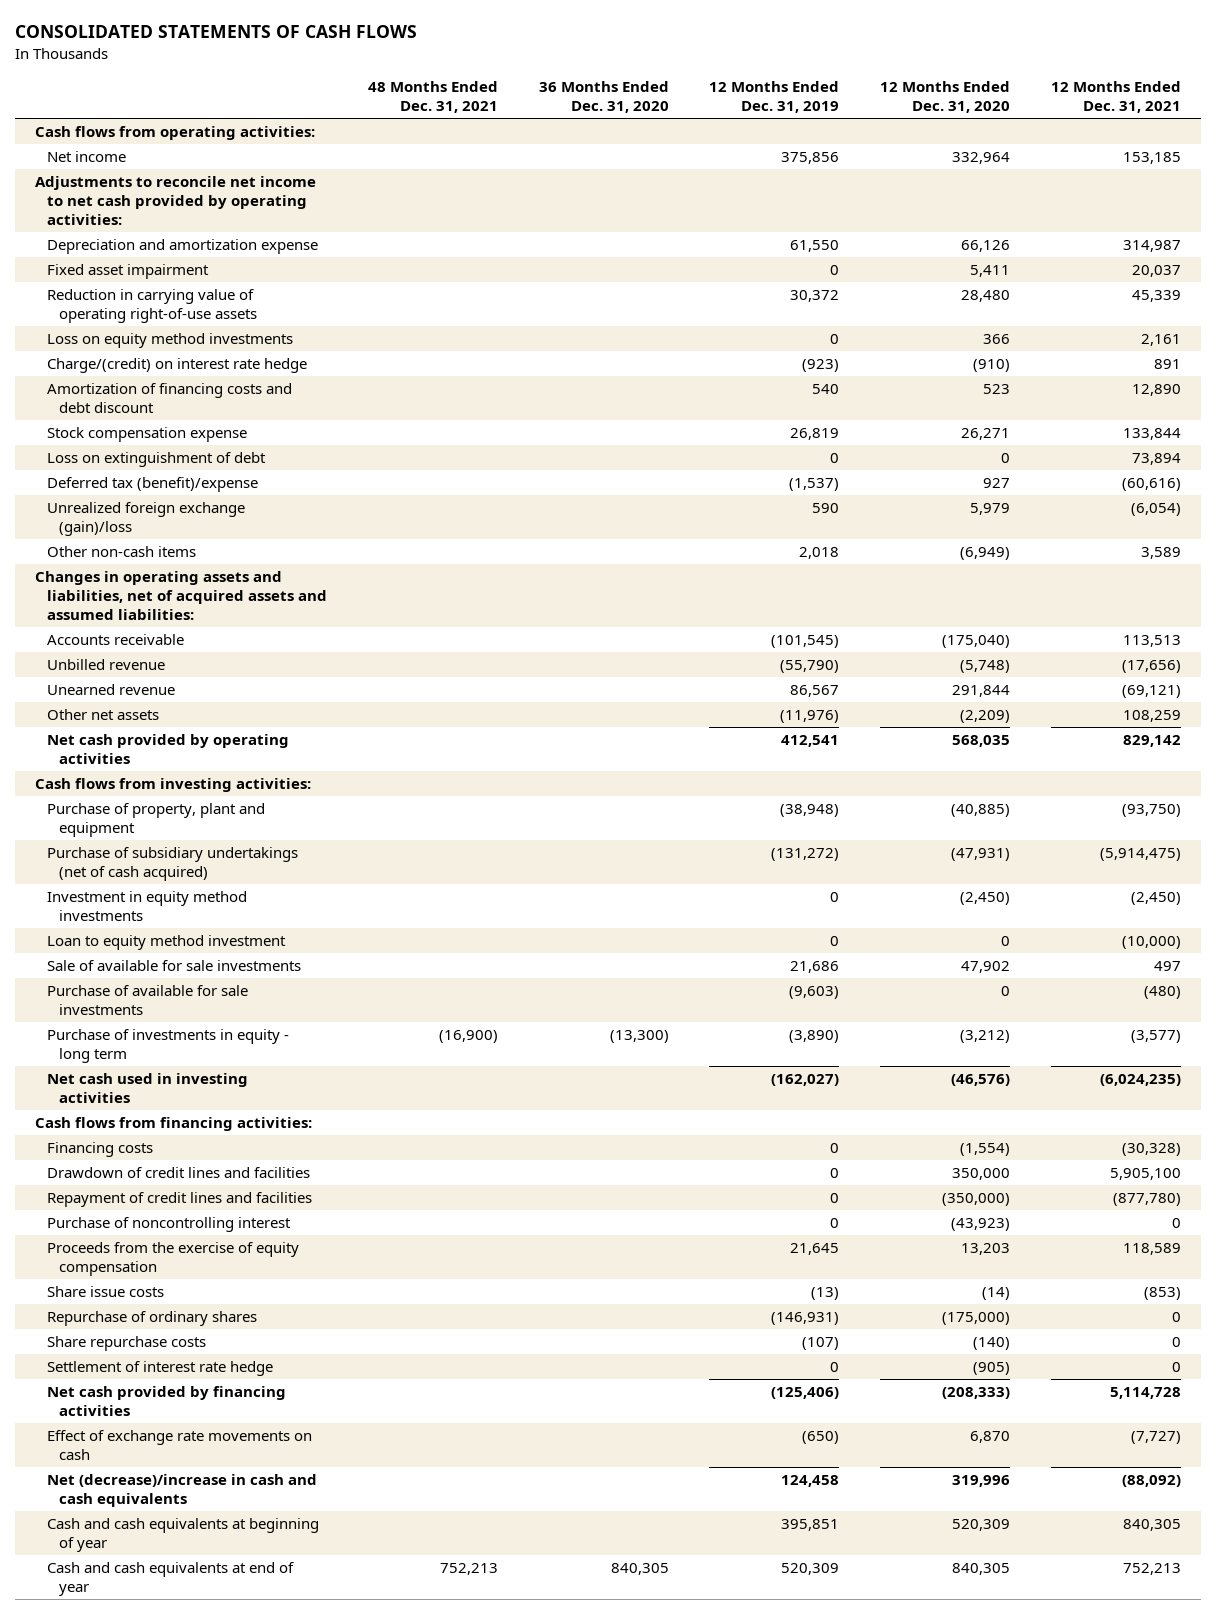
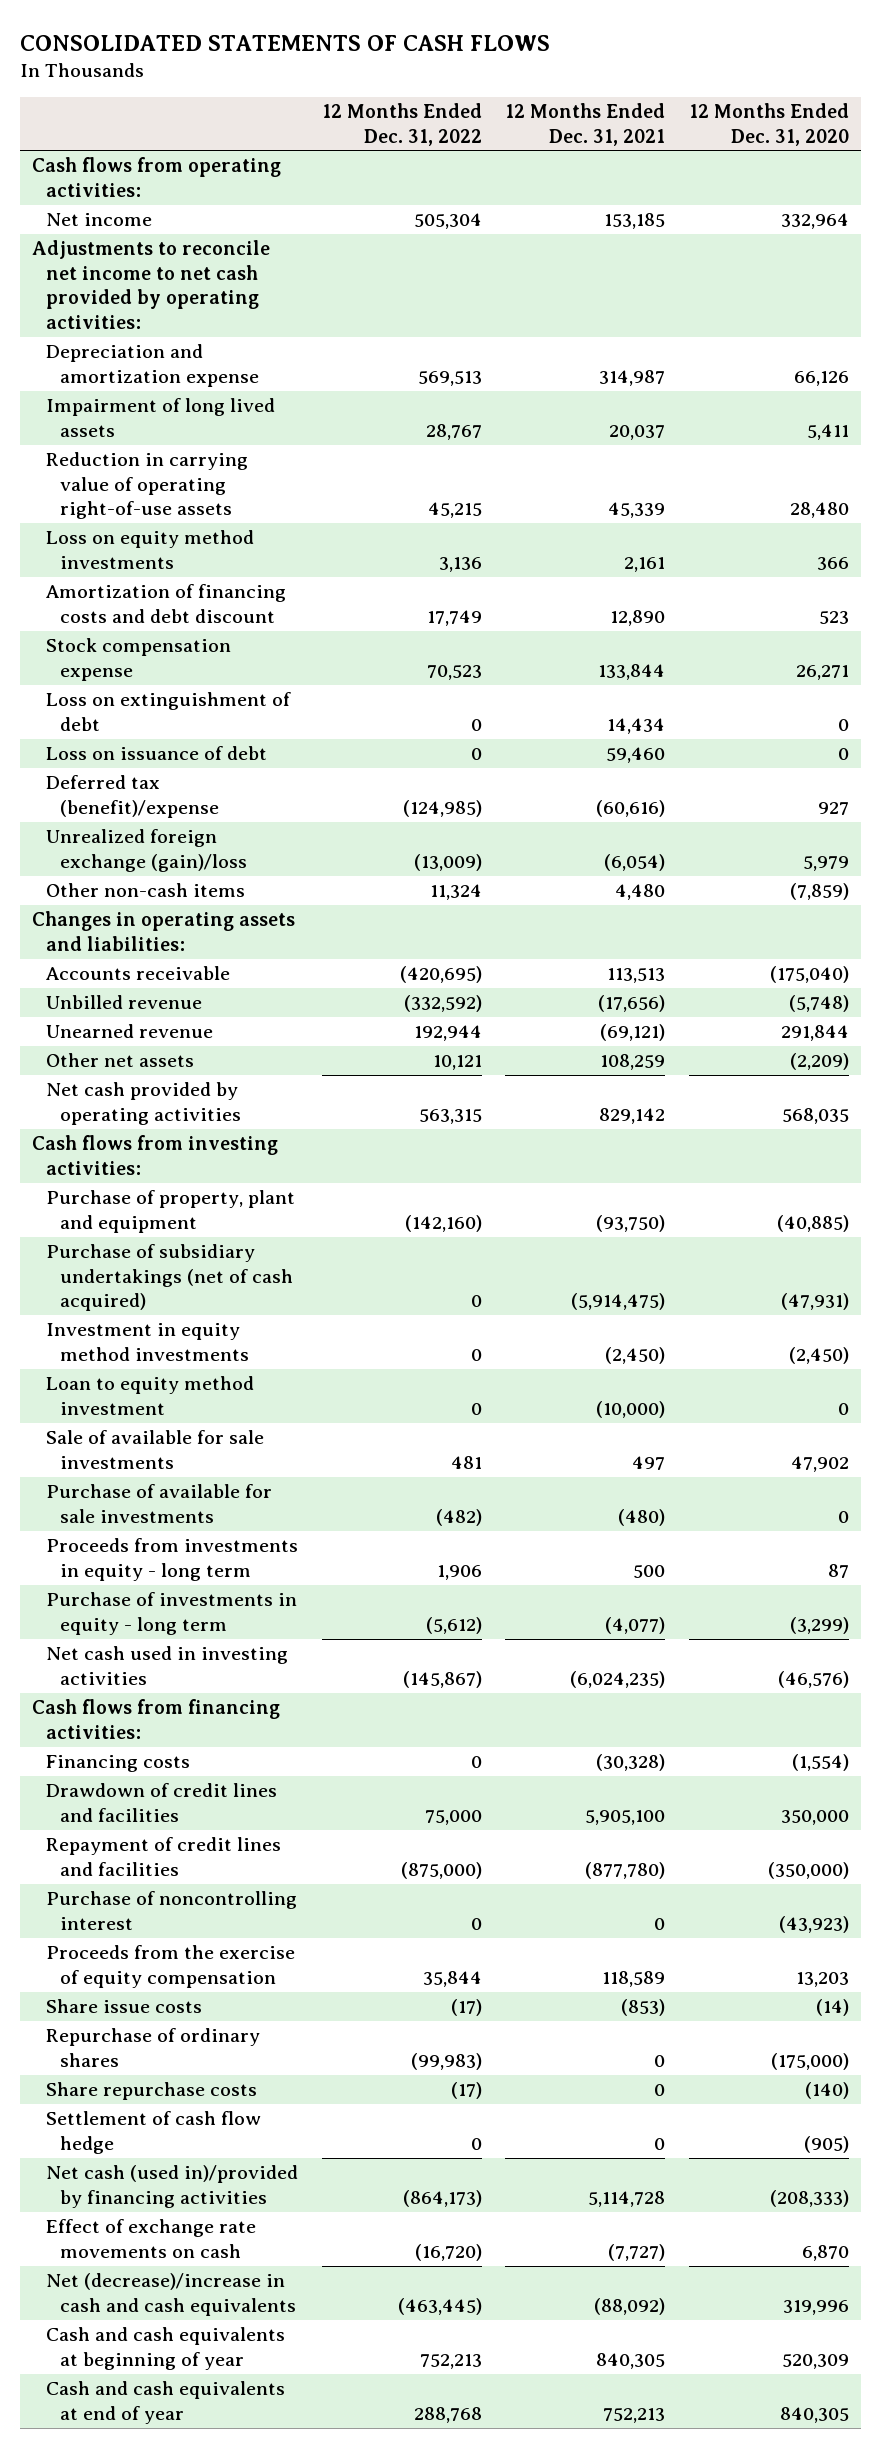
[367,81,498,114] 48 Months Ended Dec. 31, 2021 -> none
[538,81,669,114] 36 Months Ended Dec. 31, 2020 -> none
[709,81,840,114] 12 Months Ended Dec. 31, 2019 -> none
none -> [321,103,482,146] 12 Months Ended Dec. 31, 2022
[47,264,210,280] Fixed asset impairment -> [45,398,275,437] Impairment of long lived assets
[47,358,308,374] Charge/(credit) on interest rate hedge -> none
[1131,453,1181,466] 73,894 -> [607,717,666,734] 14,434
none -> [45,746,267,761] Loss on issuance of debt
[960,547,1011,561] (6,949) -> [789,883,849,901] (7,859)
[1140,547,1181,560] 3,589 -> [615,884,666,901] 4,480
[35,571,328,620] Changes in operating assets and liabilities, net of acquired assets and assumed liabilities: -> [31,911,295,951] Changes in operating assets and liabilities:
none -> [45,1538,298,1581] Proceeds from investments in equity - long term
[960,1030,1011,1044] (3,212) -> [789,1616,849,1634] (3,299)
[1130,1030,1181,1044] (3,577) -> [605,1616,666,1634] (4,077)
[47,1361,274,1377] Settlement of interest rate hedge -> [45,2111,261,2154] Settlement of cash flow hedge
[47,1386,287,1417] Net cash provided by financing activities -> [45,2165,298,2208] Net cash (used in)/provided by financing activities

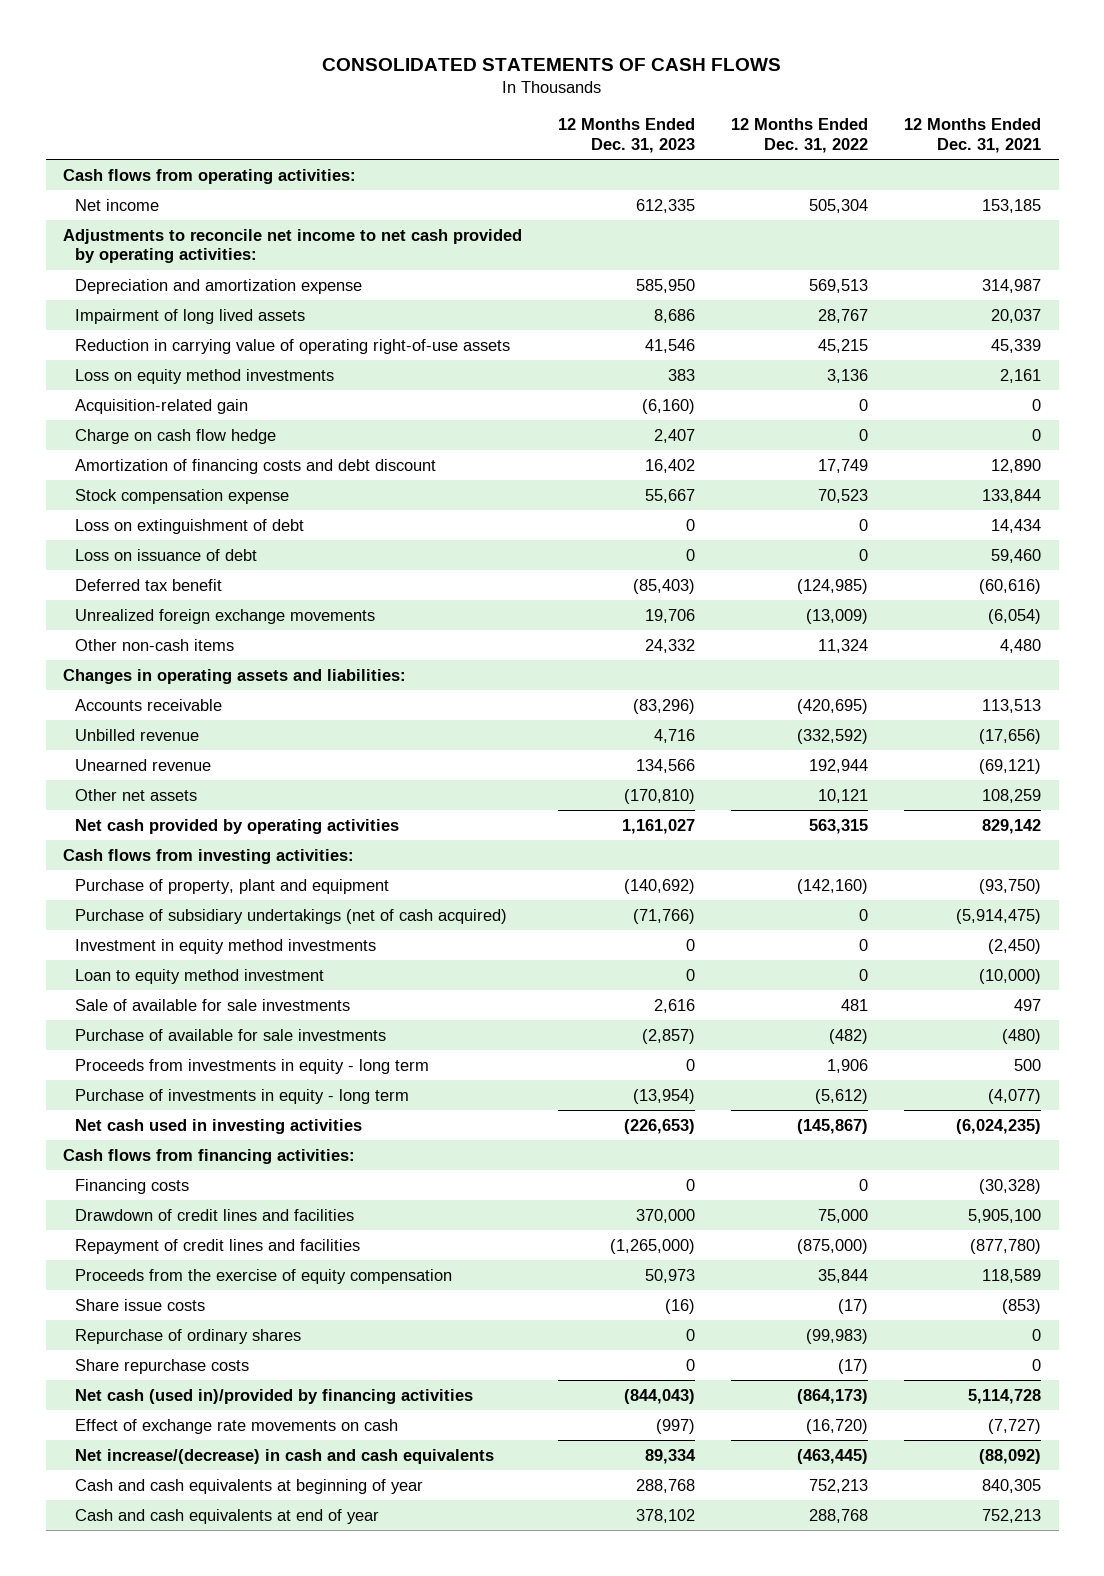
[688,103,849,146] 12 Months Ended Dec. 31, 2020 -> none
none -> [558,118,696,154] 12 Months Ended Dec. 31, 2023
none -> [75,398,249,414] Acquisition-related gain
none -> [75,428,277,444] Charge on cash flow hedge
[45,775,219,818] Deferred tax (benefit)/expense -> [75,578,223,591] Deferred tax benefit
[45,829,247,872] Unrealized foreign exchange (gain)/loss -> [75,608,376,624] Unrealized foreign exchange movements
[45,1891,297,1930] Purchase of noncontrolling interest -> none
[45,2111,261,2154] Settlement of cash flow hedge -> none
[45,2273,296,2316] Net (decrease)/increase in cash and cash equivalents -> [75,1448,495,1464] Net increase/(decrease) in cash and cash equivalents

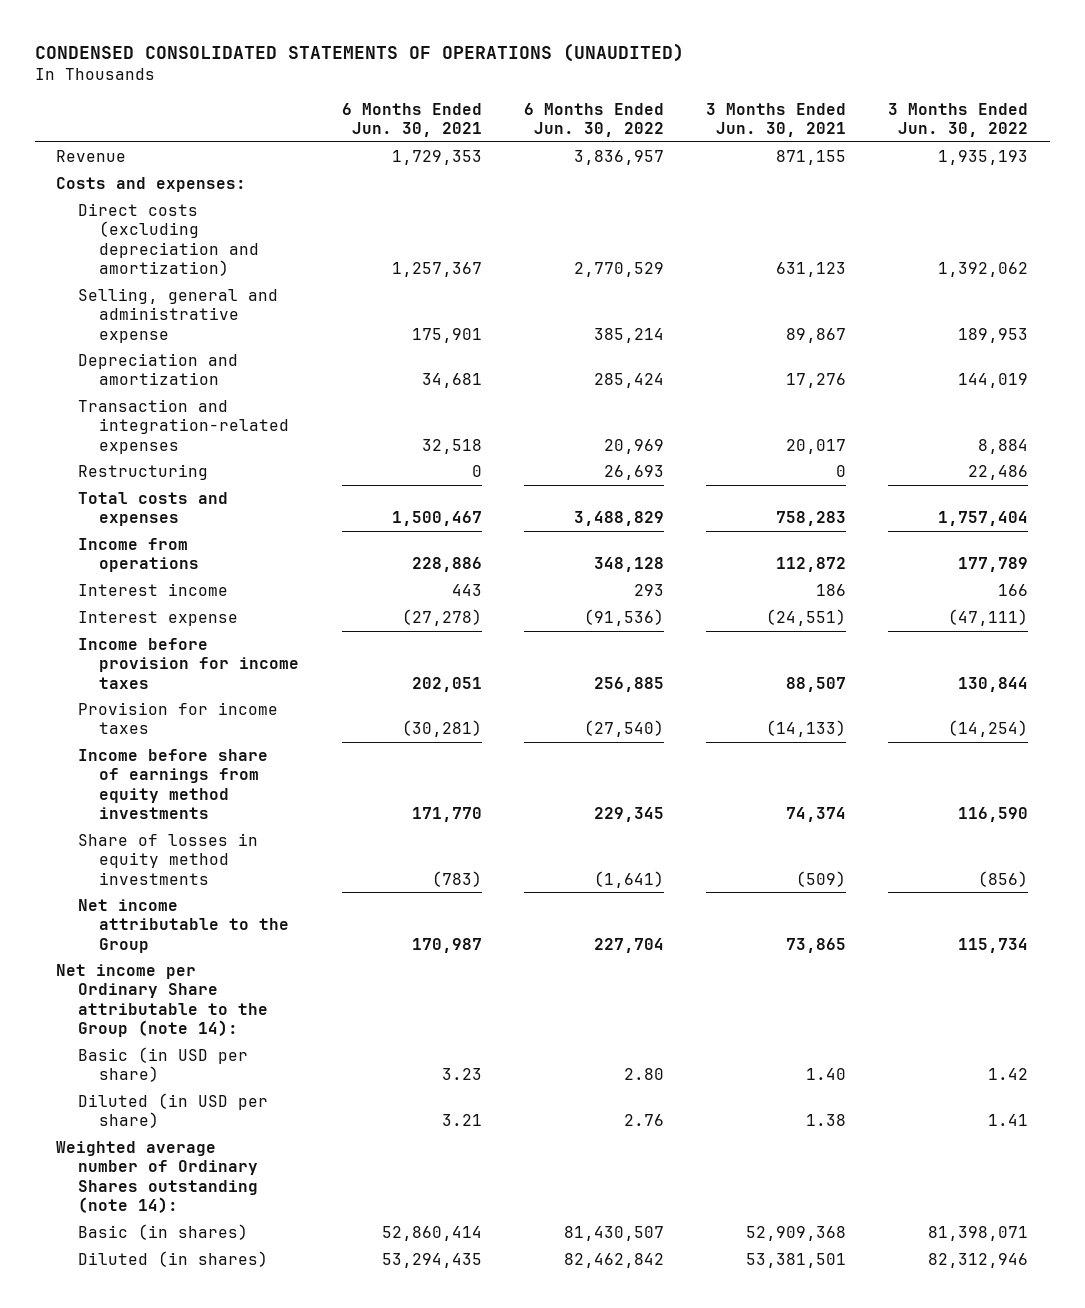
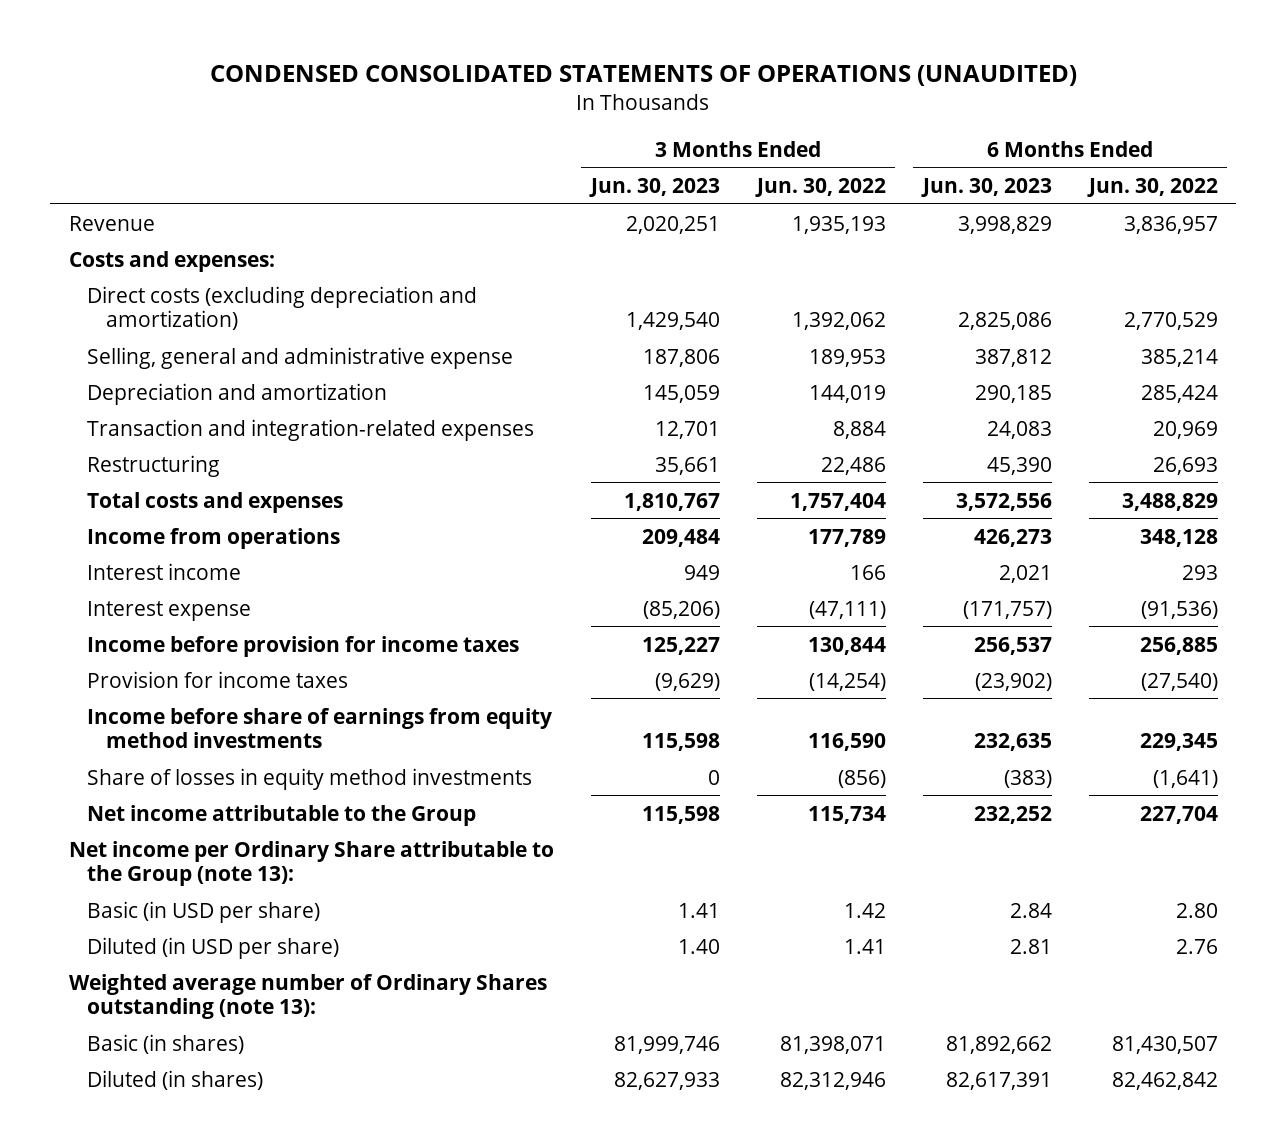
[341,102,482,137] 6 Months Ended Jun. 30, 2021 -> none
[706,102,847,137] 3 Months Ended Jun. 30, 2021 -> none
none -> [588,178,720,198] Jun. 30, 2023
none -> [920,178,1052,198] Jun. 30, 2023
[56,964,268,1037] Net income per Ordinary Share attributable to the Group (note 14): -> [68,840,554,886] Net income per Ordinary Share attributable to the Group (note 13):
[56,1141,258,1213] Weighted average number of Ordinary Shares outstanding (note 14): -> [68,973,547,1019] Weighted average number of Ordinary Shares outstanding (note 13):

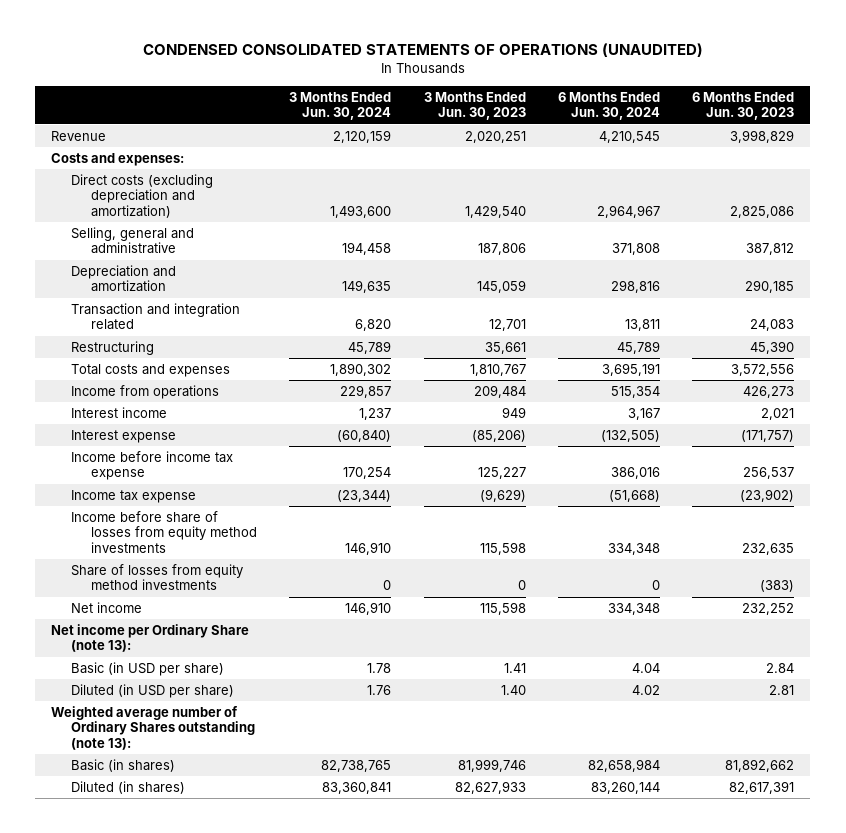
[754,178,886,198] Jun. 30, 2022 -> none
[1086,178,1218,198] Jun. 30, 2022 -> none
none -> [289,92,392,121] 3 Months Ended Jun. 30, 2024
none -> [557,92,660,121] 6 Months Ended Jun. 30, 2024
[87,346,514,369] Selling, general and administrative expense -> [71,226,195,255] Selling, general and administrative
[87,418,535,441] Transaction and integration-related expenses -> [71,302,241,331] Transaction and integration related
[87,635,520,657] Income before provision for income taxes -> [71,450,234,481] Income before income tax expense
[87,670,349,688] Provision for income taxes -> [71,489,197,503] Income tax expense
[87,707,553,748] Income before share of earnings from equity method investments -> [71,510,257,553] Income before share of losses from equity method investments
[87,767,533,790] Share of losses in equity method investments -> [71,563,244,591] Share of losses from equity method investments
[87,804,477,826] Net income attributable to the Group -> [71,601,143,613] Net income
[68,840,554,886] Net income per Ordinary Share attributable to the Group (note 13): -> [51,623,250,653] Net income per Ordinary Share (note 13):

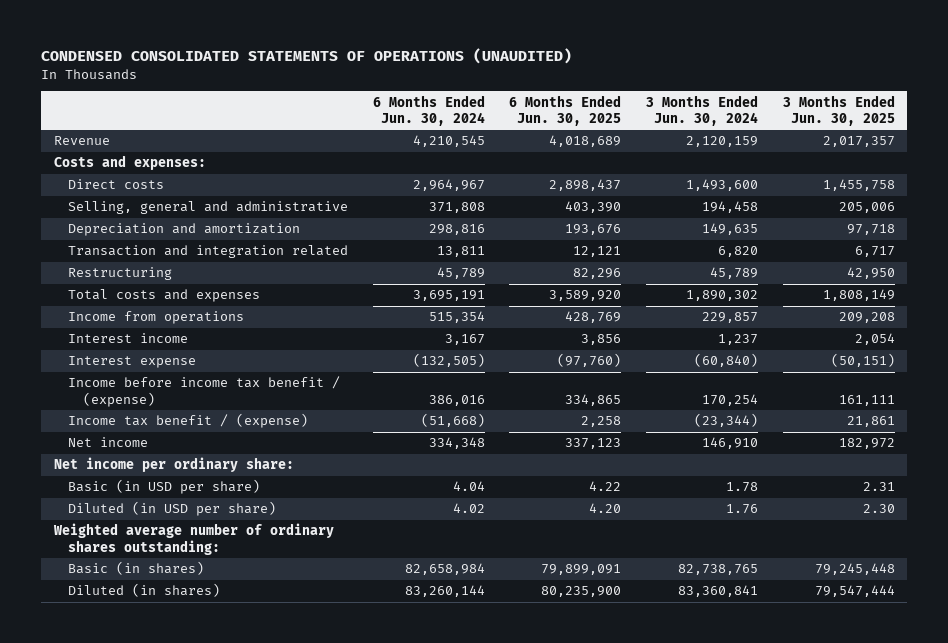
[423,92,526,121] 3 Months Ended Jun. 30, 2023 -> none
[692,92,795,121] 6 Months Ended Jun. 30, 2023 -> none
none -> [509,94,622,126] 6 Months Ended Jun. 30, 2025
none -> [782,94,895,126] 3 Months Ended Jun. 30, 2025
[71,173,214,218] Direct costs (excluding depreciation and amortization) -> [68,179,165,190] Direct costs
[71,510,257,553] Income before share of losses from equity method investments -> none
[71,563,244,591] Share of losses from equity method investments -> none
[71,450,234,481] Income before income tax expense -> [68,376,341,407] Income before income tax benefit / (expense)
[71,489,197,503] Income tax expense -> [68,413,309,429] Income tax benefit / (expense)
[51,623,250,653] Net income per Ordinary Share (note 13): -> [53,457,294,473] Net income per ordinary share:
[51,705,256,750] Weighted average number of Ordinary Shares outstanding (note 13): -> [52,523,334,555] Weighted average number of ordinary shares outstanding:

